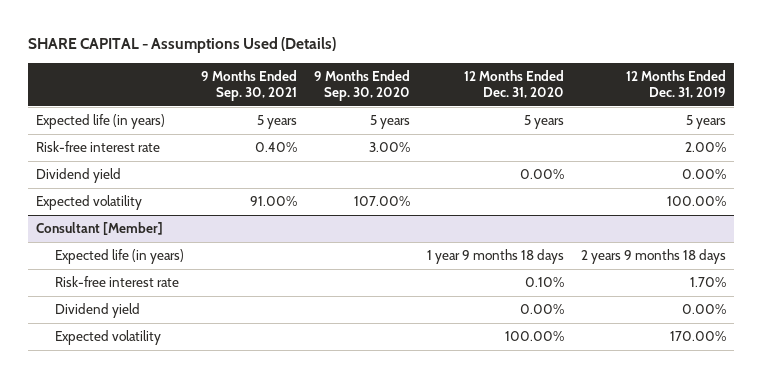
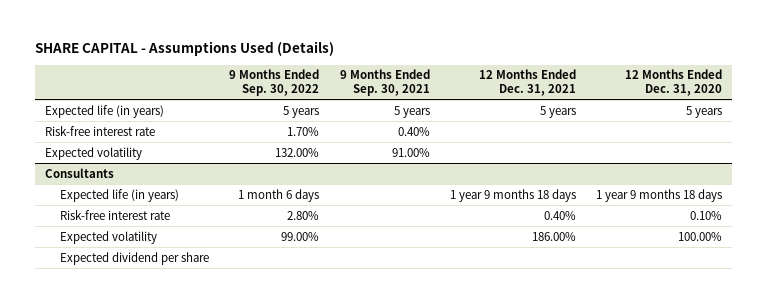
[314,70,411,102] 9 Months Ended Sep. 30, 2020 -> none
[625,70,726,99] 12 Months Ended Dec. 31, 2019 -> none
none -> [229,69,320,97] 9 Months Ended Sep. 30, 2022
none -> [478,69,576,97] 12 Months Ended Dec. 31, 2021
[36,168,122,184] Dividend yield -> none
[36,222,164,236] Consultant [Member] -> [45,167,115,178] Consultants
[55,303,141,319] Dividend yield -> none
none -> [60,251,210,265] Expected dividend per share

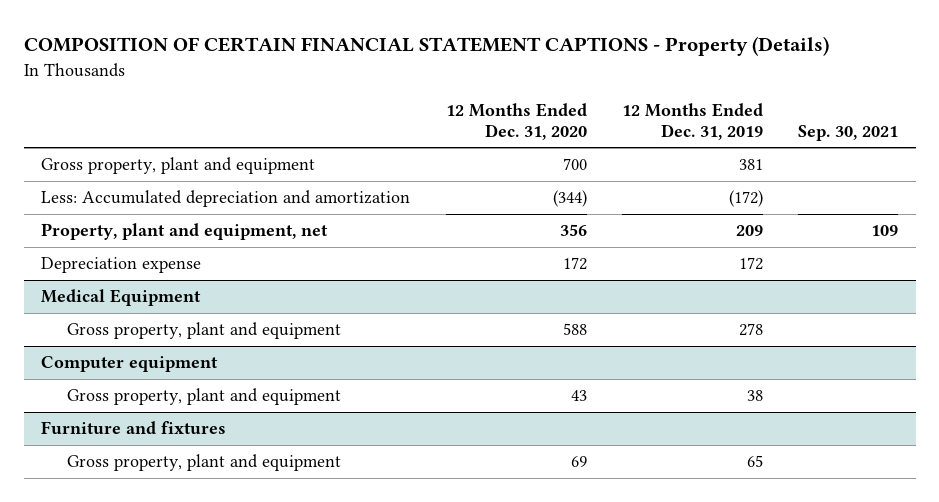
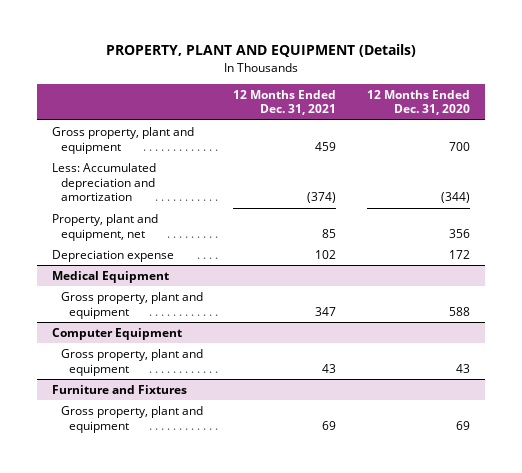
[23,36,829,57] COMPOSITION OF CERTAIN FINANCIAL STATEMENT CAPTIONS - Property (Details) -> [105,44,416,58] PROPERTY, PLANT AND EQUIPMENT (Details)
[621,102,763,140] 12 Months Ended Dec. 31, 2019 -> none
[798,124,899,141] Sep. 30, 2021 -> none
none -> [233,89,337,116] 12 Months Ended Dec. 31, 2021
[41,356,219,373] Computer equipment -> [52,328,183,341] Computer Equipment
[41,421,227,435] Furniture and fixtures -> [52,385,188,395] Furniture and Fixtures

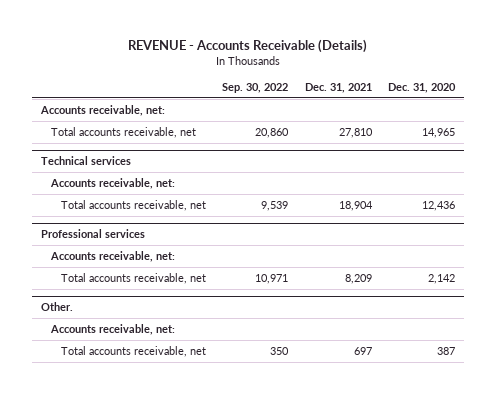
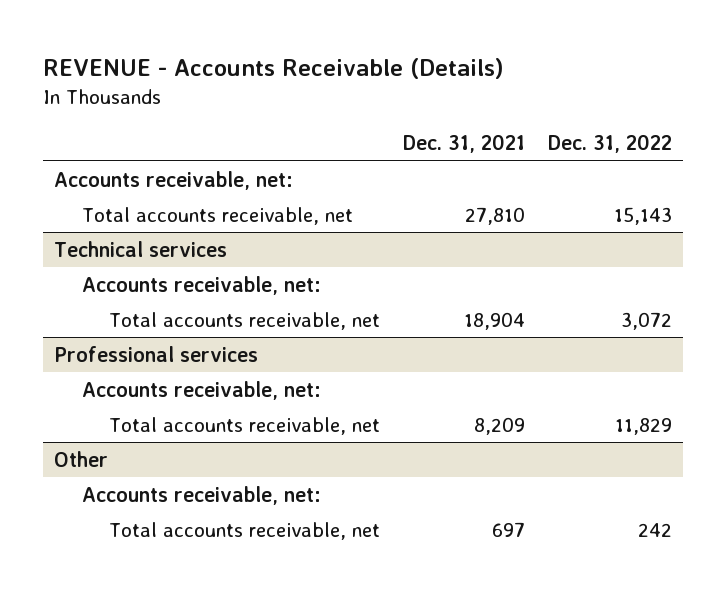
[222,82,289,93] Sep. 30, 2022 -> none
[388,82,457,93] Dec. 31, 2020 -> none
none -> [547,134,672,154] Dec. 31, 2022
[40,302,73,312] Other. -> [54,450,109,467] Other

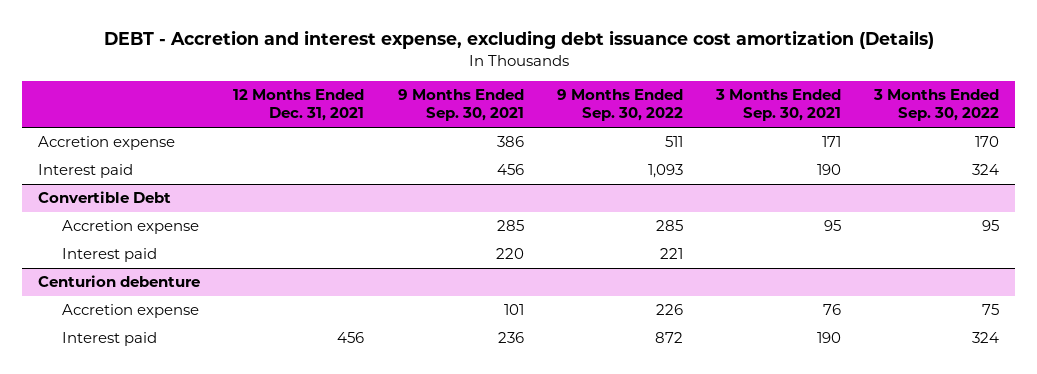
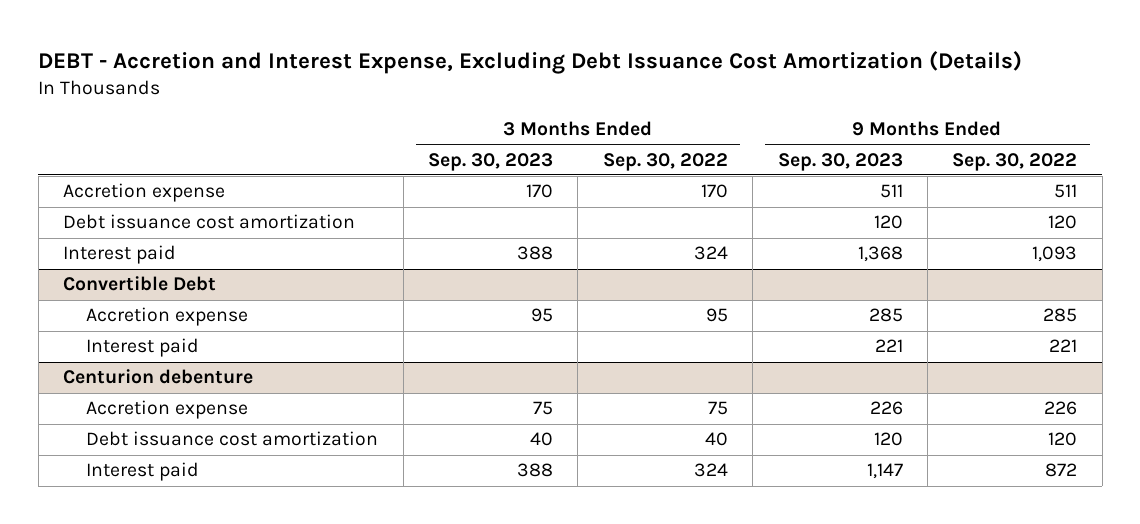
[103,30,934,50] DEBT - Accretion and interest expense, excluding debt issuance cost amortization (Details) -> [38,51,1023,75] DEBT - Accretion and Interest Expense, Excluding Debt Issuance Cost Amortization (Details)
[233,89,365,122] 12 Months Ended Dec. 31, 2021 -> none
[397,89,524,122] 9 Months Ended Sep. 30, 2021 -> none
[714,89,841,122] 3 Months Ended Sep. 30, 2021 -> none
none -> [428,152,554,171] Sep. 30, 2023
none -> [777,152,903,171] Sep. 30, 2023
none -> [62,214,355,230] Debt issuance cost amortization
none -> [86,431,379,447] Debt issuance cost amortization

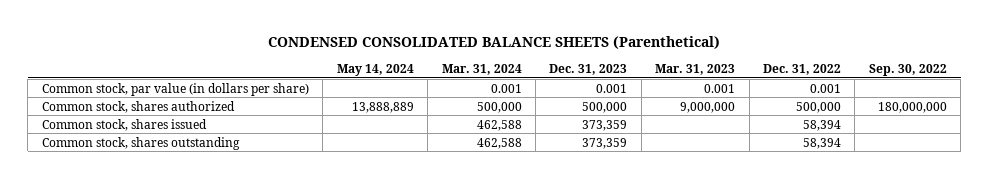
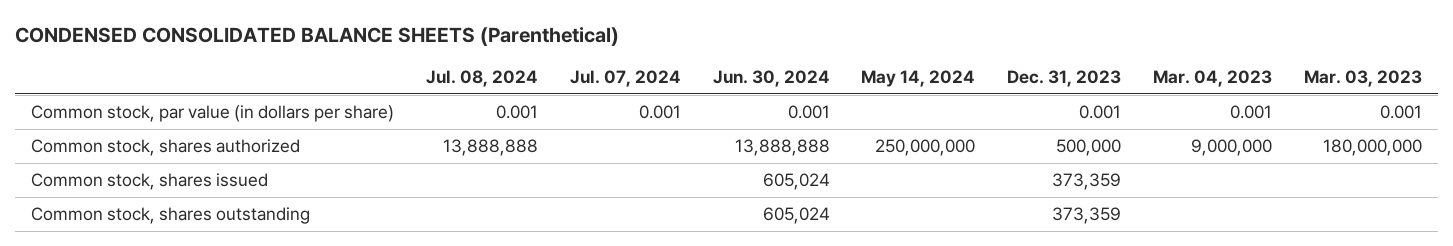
[441,63,522,75] Mar. 31, 2024 -> none
[655,63,736,75] Mar. 31, 2023 -> none
[762,63,841,75] Dec. 31, 2022 -> none
[868,63,947,76] Sep. 30, 2022 -> none
none -> [425,70,538,88] Jul. 08, 2024
none -> [569,70,681,88] Jul. 07, 2024
none -> [712,70,830,88] Jun. 30, 2024
none -> [1152,70,1272,88] Mar. 04, 2023
none -> [1303,70,1422,88] Mar. 03, 2023
[351,101,414,113] 13,888,889 -> [875,139,976,157] 250,000,000

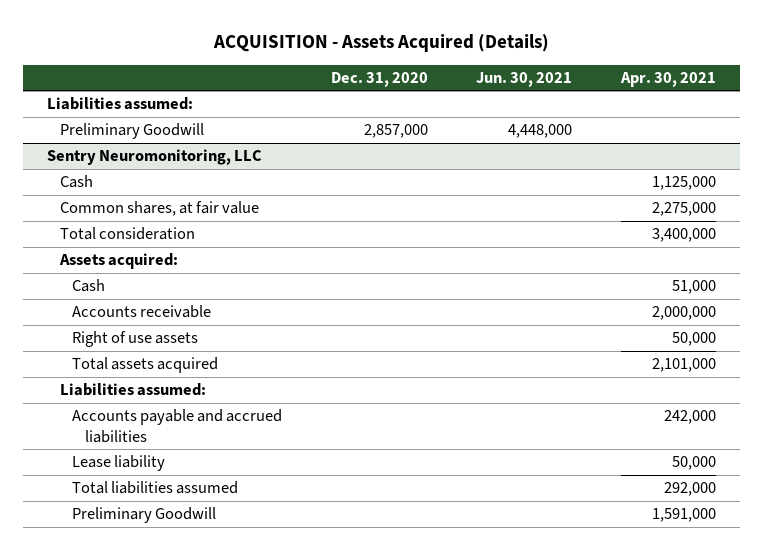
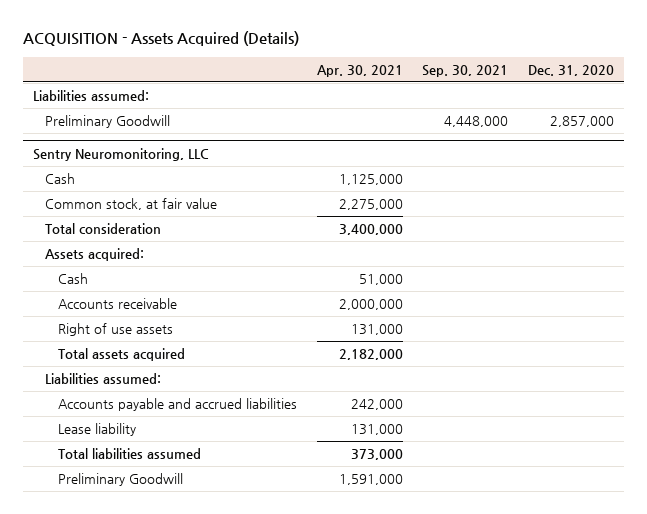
[476,72,573,88] Jun. 30, 2021 -> none
none -> [422,64,509,77] Sep. 30, 2021
[59,201,259,217] Common shares, at fair value -> [45,198,218,211] Common stock, at fair value
[671,332,716,347] 50,000 -> [350,324,403,336] 131,000
[651,358,716,373] 2,101,000 -> [338,349,403,361] 2,182,000
[671,456,716,471] 50,000 -> [350,424,403,436] 131,000
[663,482,716,497] 292,000 -> [350,449,403,461] 373,000

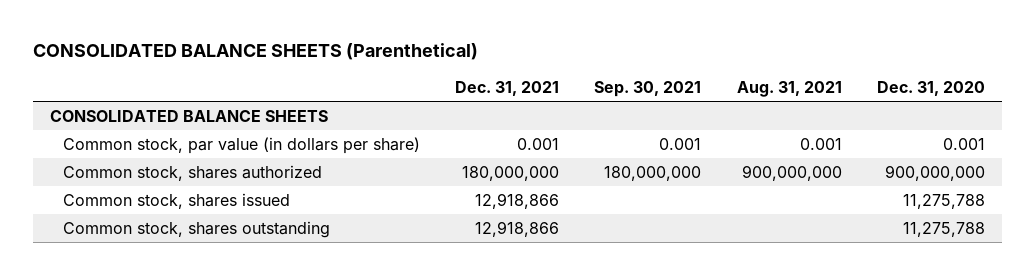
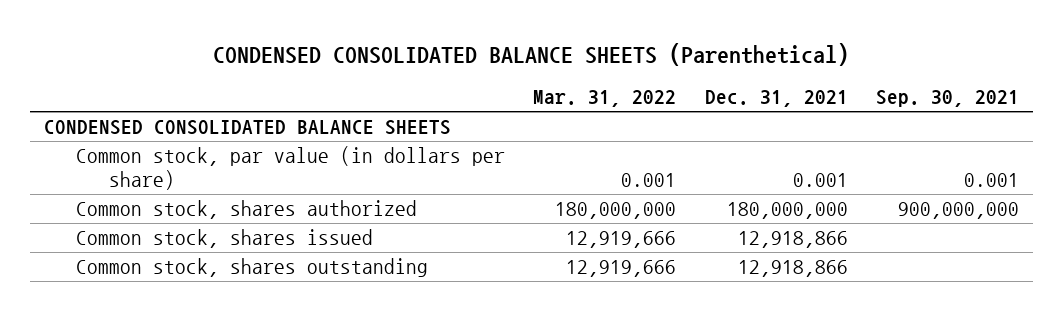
[32,43,478,61] CONSOLIDATED BALANCE SHEETS (Parenthetical) -> [213,42,850,66] CONDENSED CONSOLIDATED BALANCE SHEETS (Parenthetical)
[736,80,842,97] Aug. 31, 2021 -> none
[876,80,985,96] Dec. 31, 2020 -> none
none -> [533,90,677,108] Mar. 31, 2022
[50,109,329,122] CONSOLIDATED BALANCE SHEETS -> [43,120,451,136] CONDENSED CONSOLIDATED BALANCE SHEETS
[604,165,702,181] 180,000,000 -> [897,202,1019,220] 900,000,000

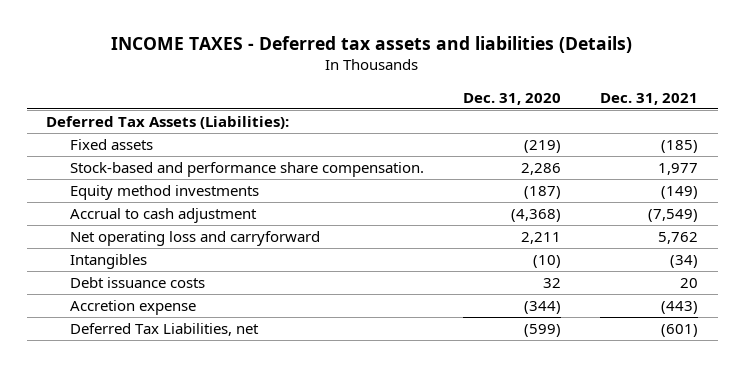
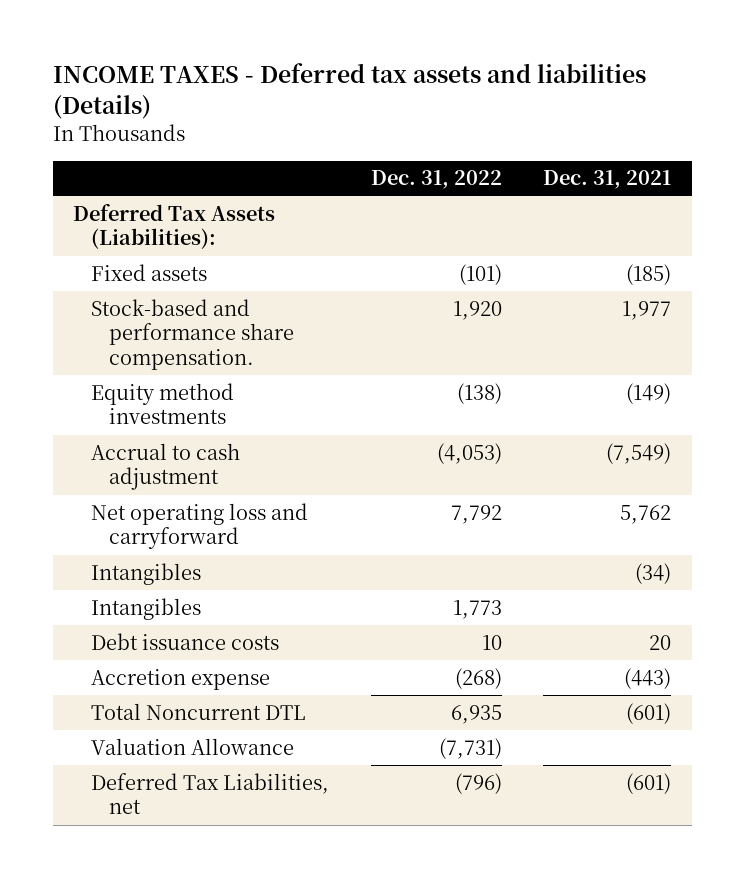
[462,92,561,105] Dec. 31, 2020 -> none
none -> [370,170,502,190] Dec. 31, 2022
none -> [91,597,202,620] Intangibles
none -> [91,702,307,720] Total Noncurrent DTL
none -> [91,737,295,755] Valuation Allowance

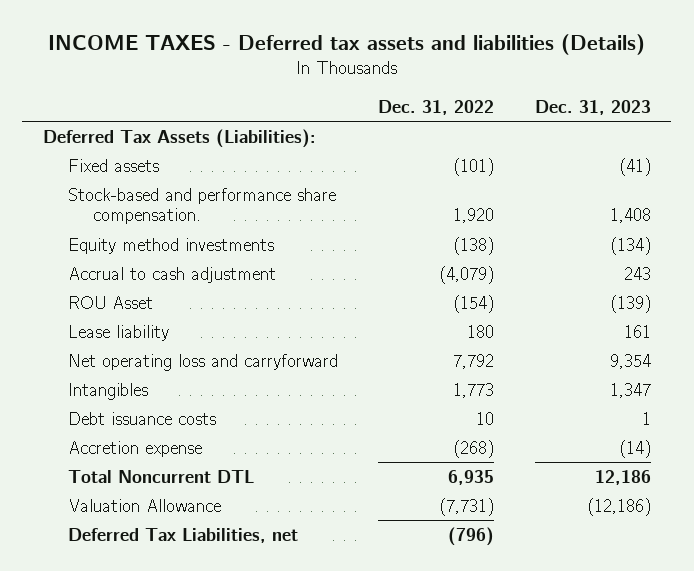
[543,170,672,190] Dec. 31, 2021 -> none
none -> [535,99,652,115] Dec. 31, 2023
[436,442,502,464] (4,053) -> [439,265,495,284] (4,079)
none -> [67,295,153,309] ROU Asset
none -> [67,324,169,341] Lease liability
[91,562,202,585] Intangibles -> none

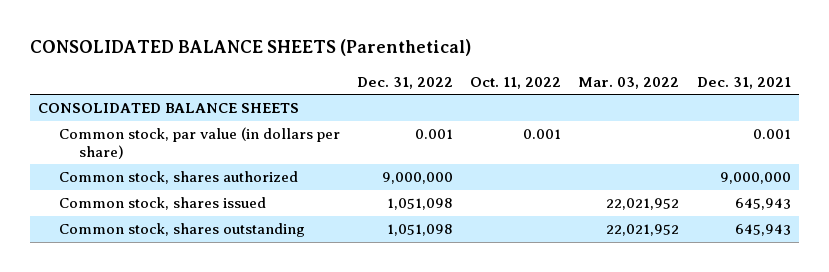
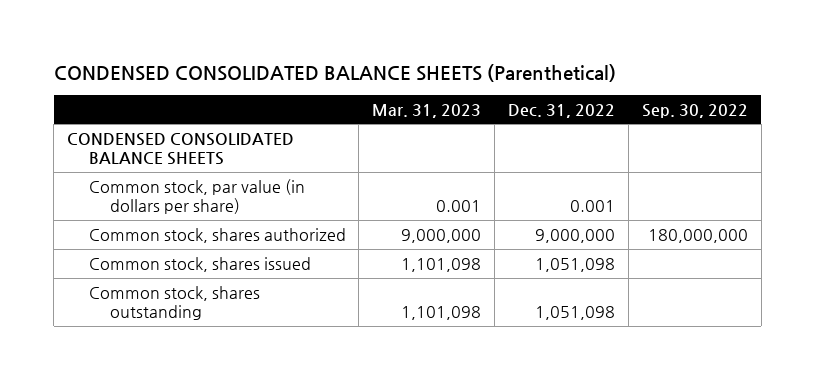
[29,39,471,57] CONSOLIDATED BALANCE SHEETS (Parenthetical) -> [53,63,616,82] CONDENSED CONSOLIDATED BALANCE SHEETS (Parenthetical)
[470,76,562,89] Oct. 11, 2022 -> none
[578,76,680,89] Mar. 03, 2022 -> none
[696,76,791,89] Dec. 31, 2021 -> none
none -> [372,103,482,118] Mar. 31, 2023
none -> [641,103,748,118] Sep. 30, 2022
[38,103,300,114] CONSOLIDATED BALANCE SHEETS -> [67,132,295,165] CONDENSED CONSOLIDATED BALANCE SHEETS

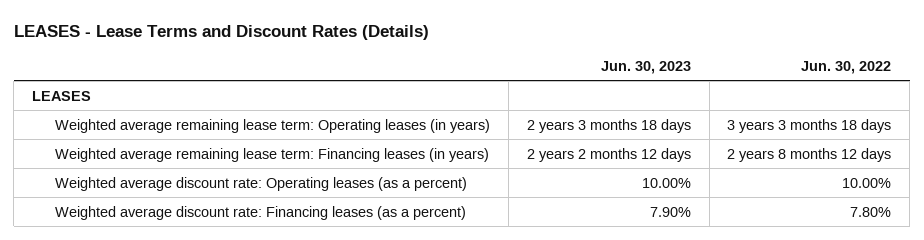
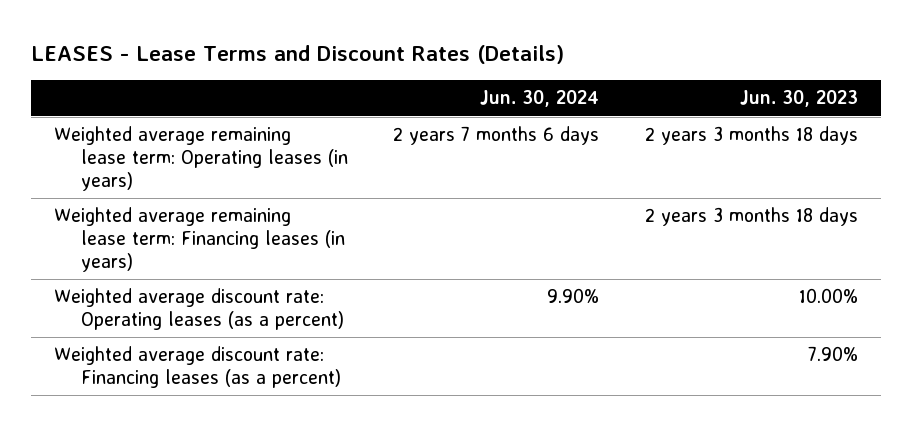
[801,61,892,75] Jun. 30, 2022 -> none
none -> [480,90,600,108] Jun. 30, 2024
[32,90,92,101] LEASES -> none
[526,147,691,162] 2 years 2 months 12 days -> [645,207,859,227] 2 years 3 months 18 days

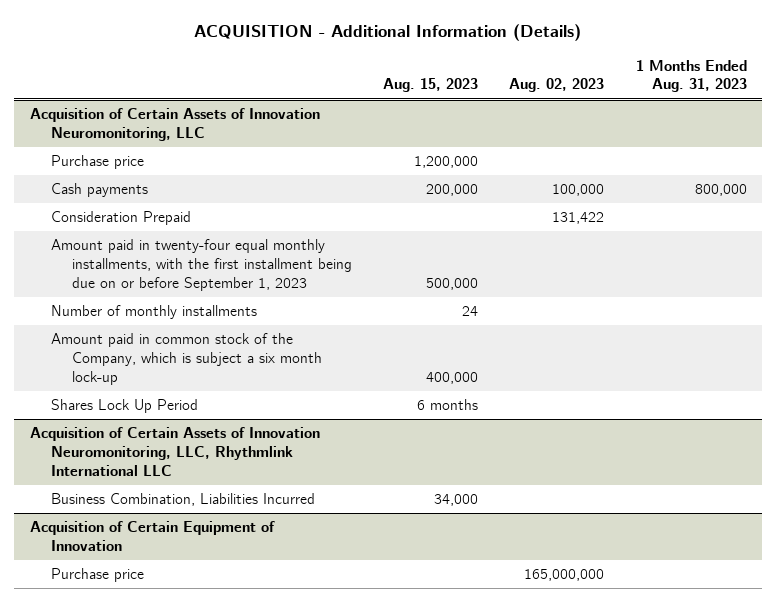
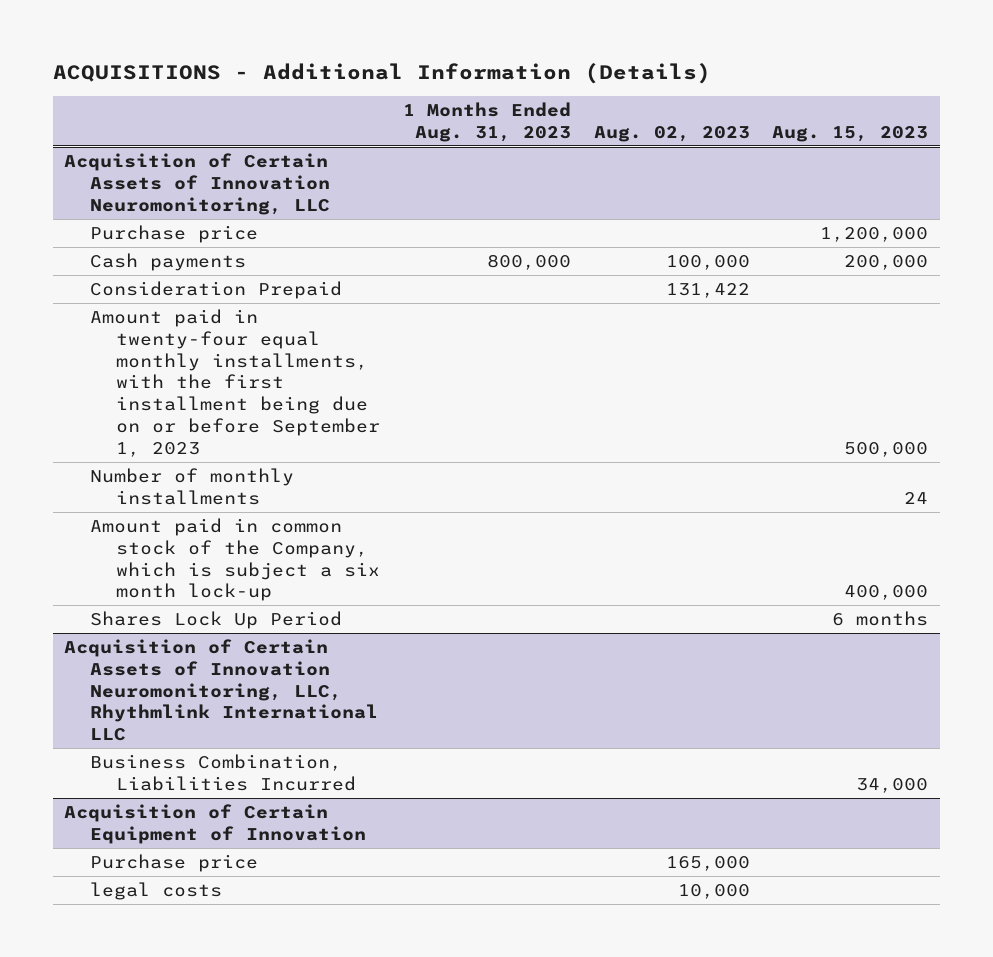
[194,23,582,41] ACQUISITION - Additional Information (Details) -> [52,63,711,85] ACQUISITIONS - Additional Information (Details)
[524,569,605,582] 165,000,000 -> [665,855,750,871] 165,000
none -> [90,881,223,900] legal costs

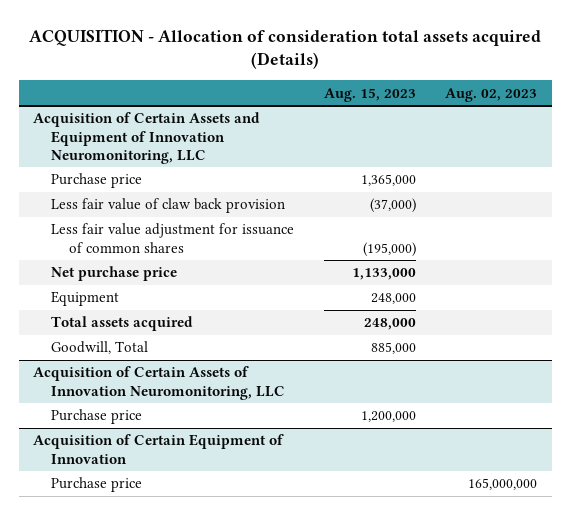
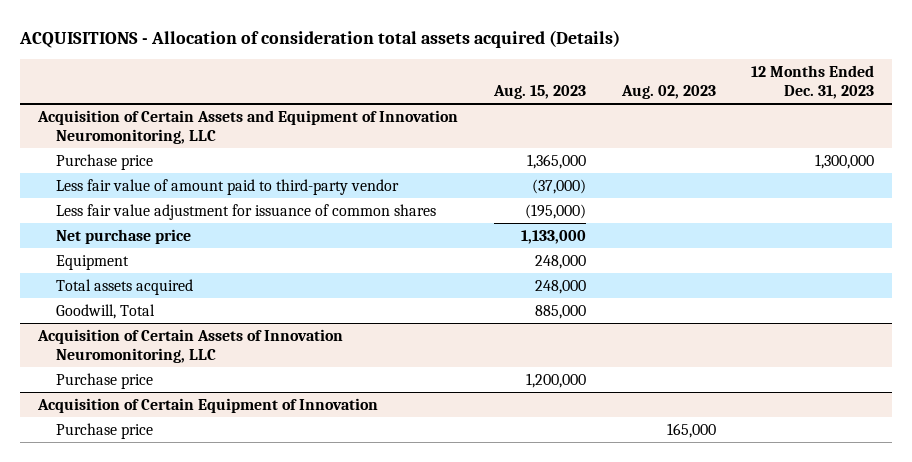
[29,28,542,70] ACQUISITION - Allocation of consideration total assets acquired (Details) -> [18,29,620,48] ACQUISITIONS - Allocation of consideration total assets acquired (Details)
none -> [751,64,875,99] 12 Months Ended Dec. 31, 2023
[51,198,286,214] Less fair value of claw back provision -> [56,178,400,195] Less fair value of amount paid to third-party vendor
[468,478,538,491] 165,000,000 -> [666,422,716,438] 165,000

